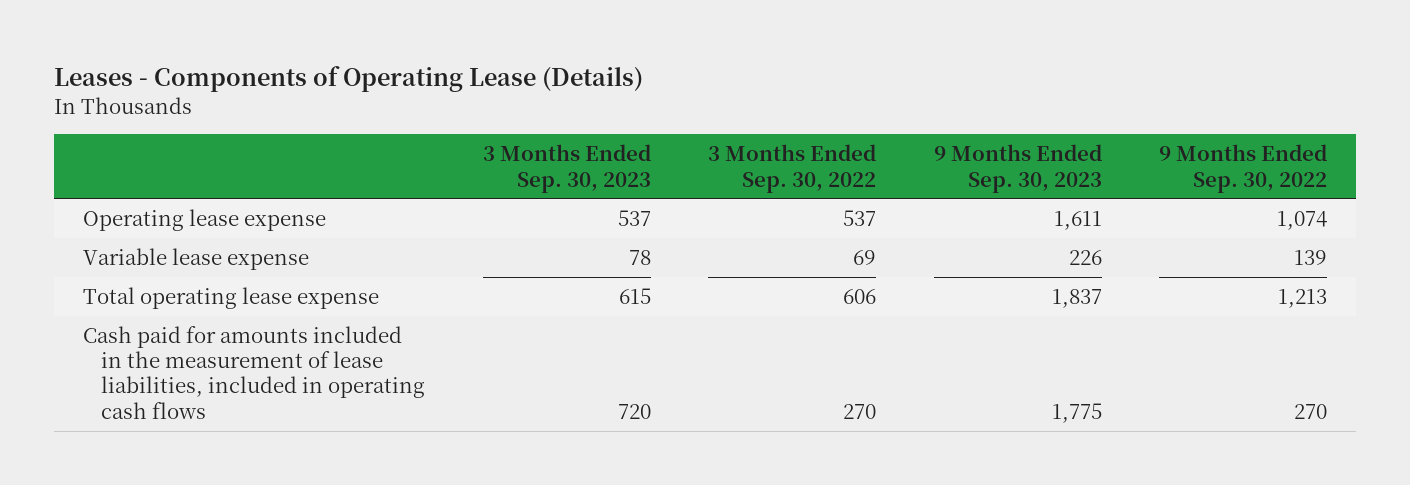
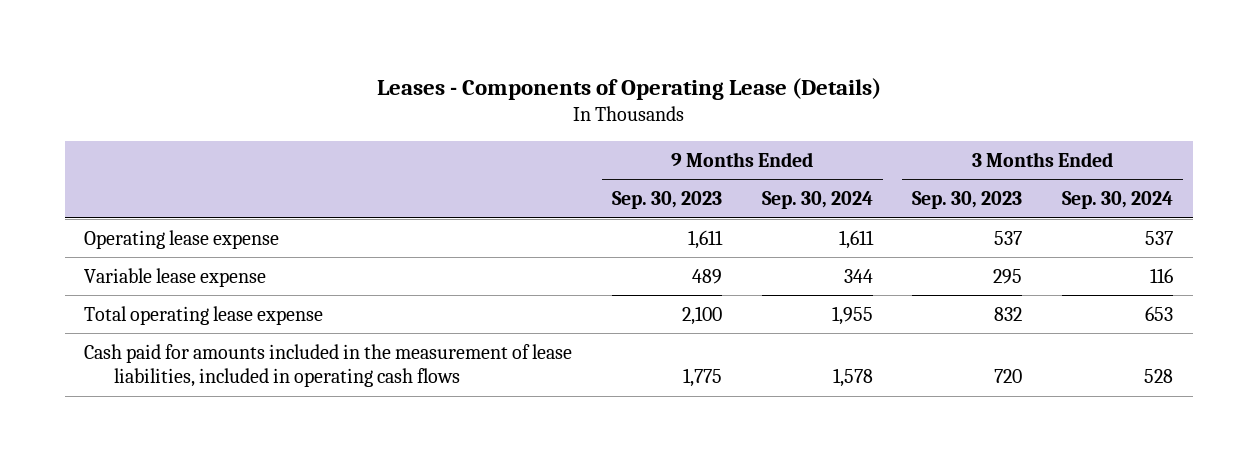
[708,144,877,193] 3 Months Ended Sep. 30, 2022 -> none
[1159,144,1328,193] 9 Months Ended Sep. 30, 2022 -> none
none -> [761,191,873,210] Sep. 30, 2024
none -> [1061,191,1173,210] Sep. 30, 2024
[628,249,651,265] 78 -> [993,268,1023,284] 295
[1068,249,1102,265] 226 -> [691,268,722,284] 489
[618,287,651,304] 615 -> [994,306,1023,321] 832
[1051,288,1102,308] 1,837 -> [681,305,722,325] 2,100

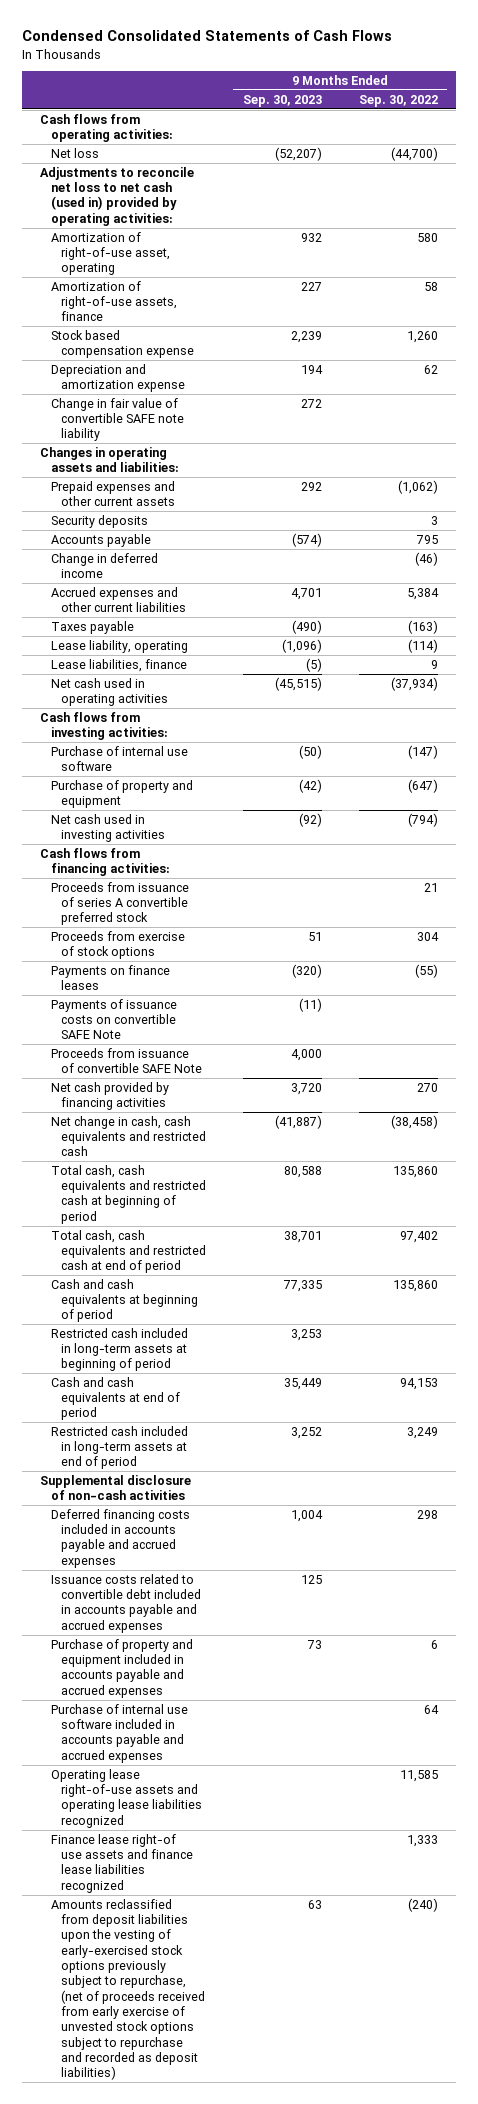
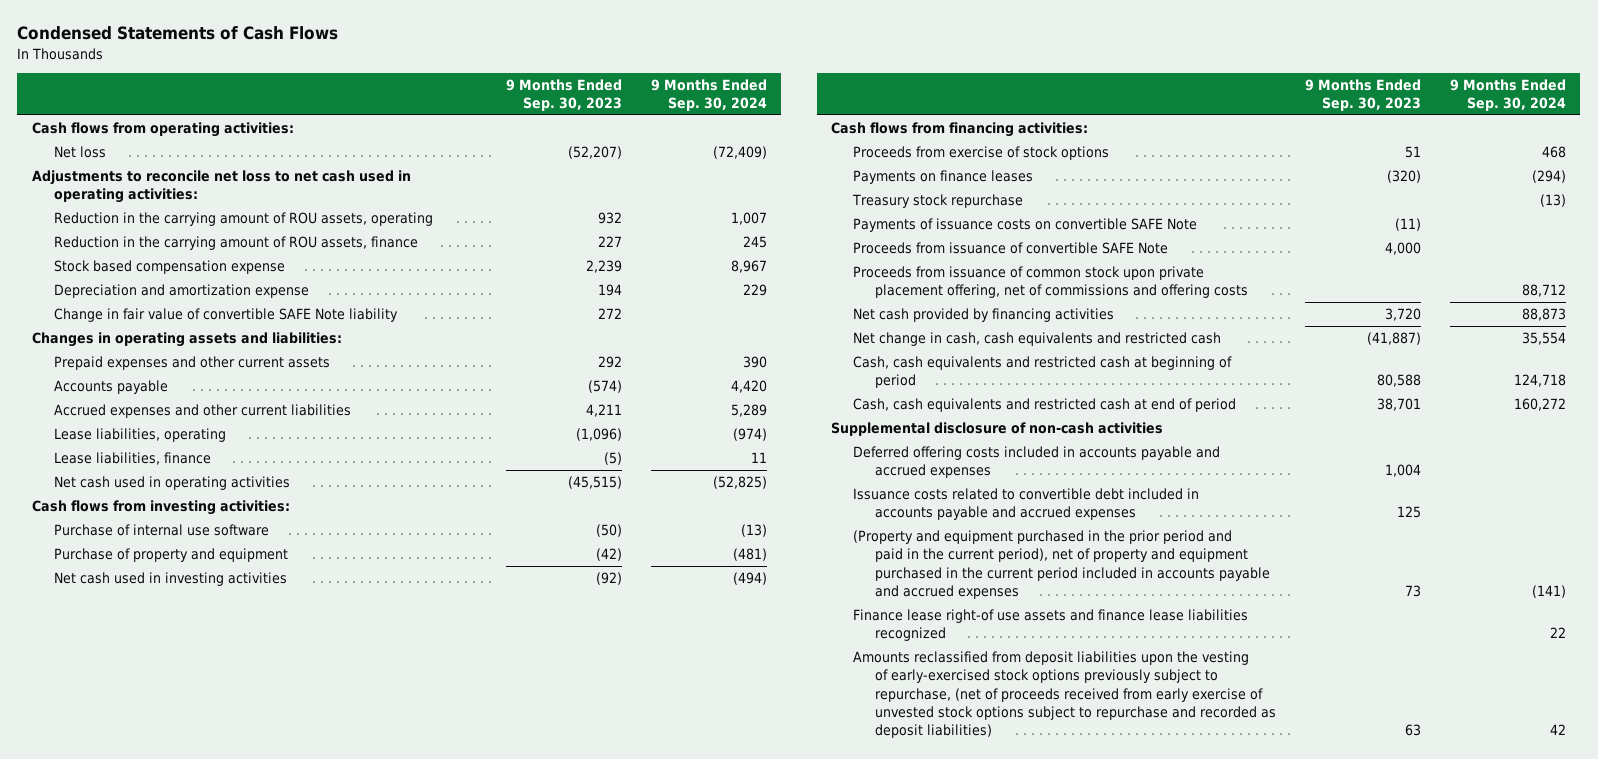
[21,30,392,42] Condensed Consolidated Statements of Cash Flows -> [17,26,339,41] Condensed Statements of Cash Flows
[358,94,438,107] Sep. 30, 2022 -> none
none -> [650,78,767,112] 9 Months Ended Sep. 30, 2024
[40,166,195,226] Adjustments to reconcile net loss to net cash (used in) provided by operating activities: -> [31,169,411,204] Adjustments to reconcile net loss to net cash used in operating activities:
[50,231,170,276] Amortization of right-of-use asset, operating -> [54,211,434,226] Reduction in the carrying amount of ROU assets, operating
[50,280,177,322] Amortization of right-of-use assets, finance -> [54,235,419,250] Reduction in the carrying amount of ROU assets, finance
[50,397,184,442] Change in fair value of convertible SAFE note liability -> [54,307,399,322] Change in fair value of convertible SAFE Note liability
[50,514,148,528] Security deposits -> none
[50,552,158,579] Change in deferred income -> none
[50,620,134,634] Taxes payable -> none
[290,587,322,600] 4,701 -> [586,403,623,417] 4,211
[50,639,188,653] Lease liability, operating -> [54,427,227,442] Lease liabilities, operating
[50,881,189,926] Proceeds from issuance of series A convertible preferred stock -> none
none -> [852,193,1024,208] Treasury stock repurchase
none -> [853,265,1249,299] Proceeds from issuance of common stock upon private placement offering, net of commissions and offering costs
[50,1278,198,1323] Cash and cash equivalents at beginning of period -> none
[50,1327,188,1372] Restricted cash included in long-term assets at beginning of period -> none
[50,1376,180,1421] Cash and cash equivalents at end of period -> none
[50,1425,188,1470] Restricted cash included in long-term assets at end of period -> none
[50,1164,206,1224] Total cash, cash equivalents and restricted cash at beginning of period -> [853,355,1233,389] Cash, cash equivalents and restricted cash at beginning of period
[50,1229,206,1274] Total cash, cash equivalents and restricted cash at end of period -> [853,397,1237,412] Cash, cash equivalents and restricted cash at end of period
[50,1508,190,1568] Deferred financing costs included in accounts payable and accrued expenses -> [853,445,1221,479] Deferred offering costs included in accounts payable and accrued expenses
[50,1703,188,1763] Purchase of internal use software included in accounts payable and accrued expenses -> none
[50,1768,202,1828] Operating lease right-of-use assets and operating lease liabilities recognized -> none
[50,1638,193,1698] Purchase of property and equipment included in accounts payable and accrued expenses -> [853,529,1271,600] (Property and equipment purchased in the prior period and paid in the current period), net of property and equipment purchased in the current period included in accounts payable and accrued expenses

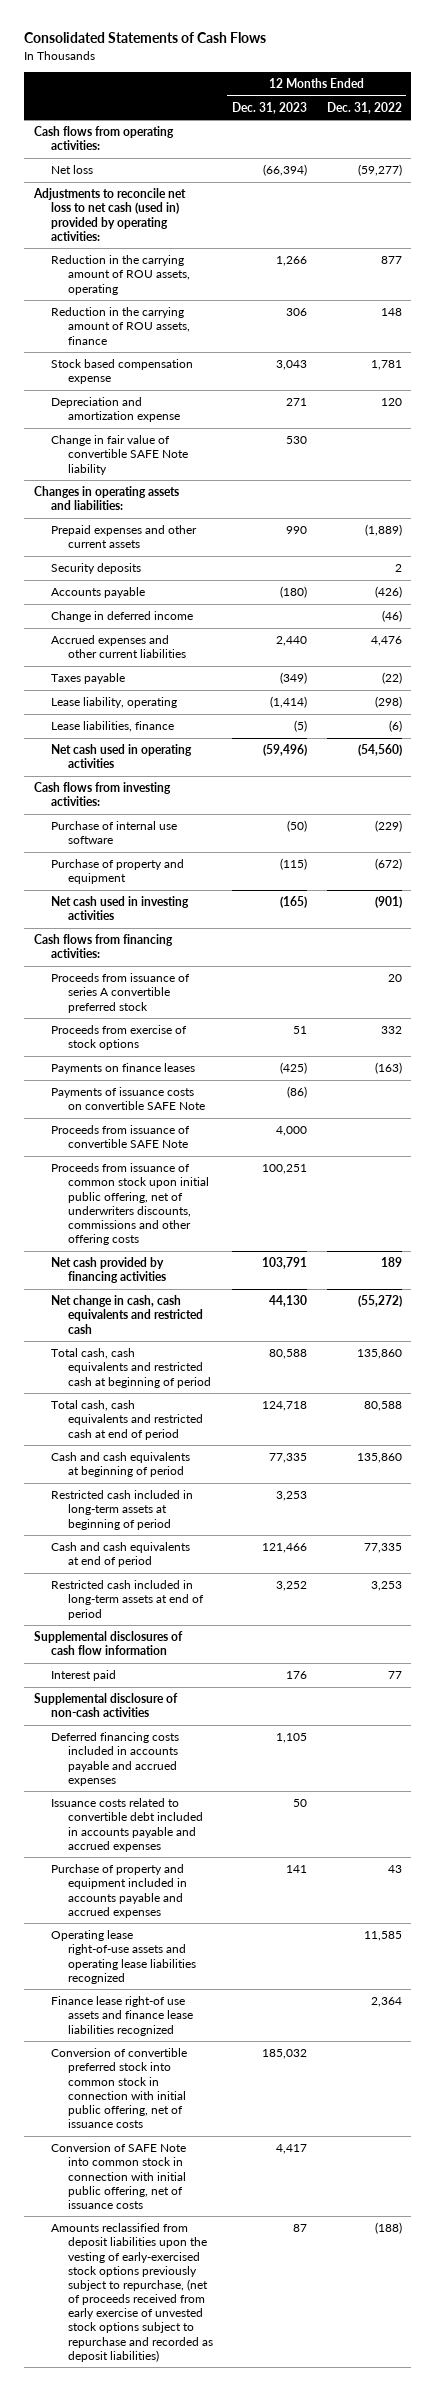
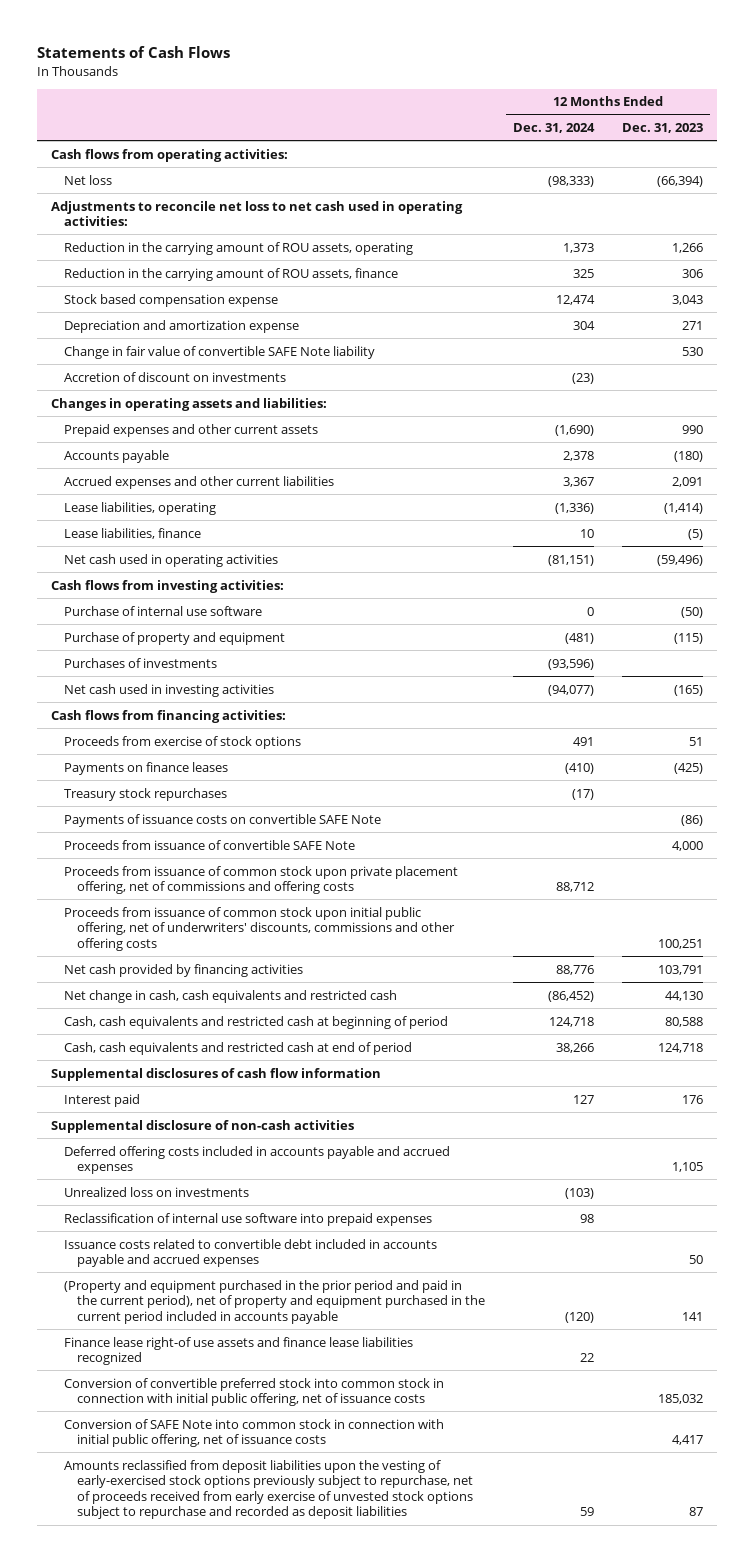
[24,32,267,44] Consolidated Statements of Cash Flows -> [37,45,231,58] Statements of Cash Flows
[326,101,402,114] Dec. 31, 2022 -> none
none -> [513,123,596,134] Dec. 31, 2024
[32,188,186,241] Adjustments to reconcile net loss to net cash (used in) provided by operating activities: -> [51,200,464,227] Adjustments to reconcile net loss to net cash used in operating activities:
none -> [64,371,287,382] Accretion of discount on investments
[50,563,141,575] Security deposits -> none
[50,611,193,623] Change in deferred income -> none
[50,673,125,685] Taxes payable -> none
[276,636,308,647] 2,440 -> [672,476,704,487] 2,091
[50,697,177,709] Lease liability, operating -> [64,501,217,515] Lease liabilities, operating
none -> [64,657,218,668] Purchases of investments
[50,973,190,1013] Proceeds from issuance of series A convertible preferred stock -> none
none -> [64,787,228,801] Treasury stock repurchases
none -> [64,865,459,895] Proceeds from issuance of common stock upon private placement offering, net of commissions and offering costs
[50,1163,209,1246] Proceeds from issuance of common stock upon initial public offering, net of underwriters discounts, commissions and other offering costs -> [64,906,456,951] Proceeds from issuance of common stock upon initial public offering, net of underwriters' discounts, commissions and other offering costs
[50,1452,190,1478] Cash and cash equivalents at beginning of period -> none
[50,1490,193,1530] Restricted cash included in long-term assets at beginning of period -> none
[50,1542,190,1568] Cash and cash equivalents at end of period -> none
[50,1580,204,1620] Restricted cash included in long-term assets at end of period -> none
[50,1348,211,1388] Total cash, cash equivalents and restricted cash at beginning of period -> [64,1015,449,1029] Cash, cash equivalents and restricted cash at beginning of period
[50,1400,203,1440] Total cash, cash equivalents and restricted cash at end of period -> [64,1041,413,1055] Cash, cash equivalents and restricted cash at end of period
[50,1732,179,1786] Deferred financing costs included in accounts payable and accrued expenses -> [64,1145,451,1175] Deferred offering costs included in accounts payable and accrued expenses
none -> [64,1186,250,1197] Unrealized loss on investments
none -> [64,1212,433,1226] Reclassification of internal use software into prepaid expenses
[50,1930,196,1984] Operating lease right-of-use assets and operating lease liabilities recognized -> none
[50,1864,187,1918] Purchase of property and equipment included in accounts payable and accrued expenses -> [64,1279,486,1324] (Property and equipment purchased in the prior period and paid in the current period), net of property and equipment purchased in the current period included in accounts payable
[50,2223,213,2362] Amounts reclassified from deposit liabilities upon the vesting of early-exercised stock options previously subject to repurchase, (net of proceeds received from early exercise of unvested stock options subject to repurchase and recorded as deposit liabilities) -> [64,1459,474,1520] Amounts reclassified from deposit liabilities upon the vesting of early-exercised stock options previously subject to repurchase, net of proceeds received from early exercise of unvested stock options subject to repurchase and recorded as deposit liabilities

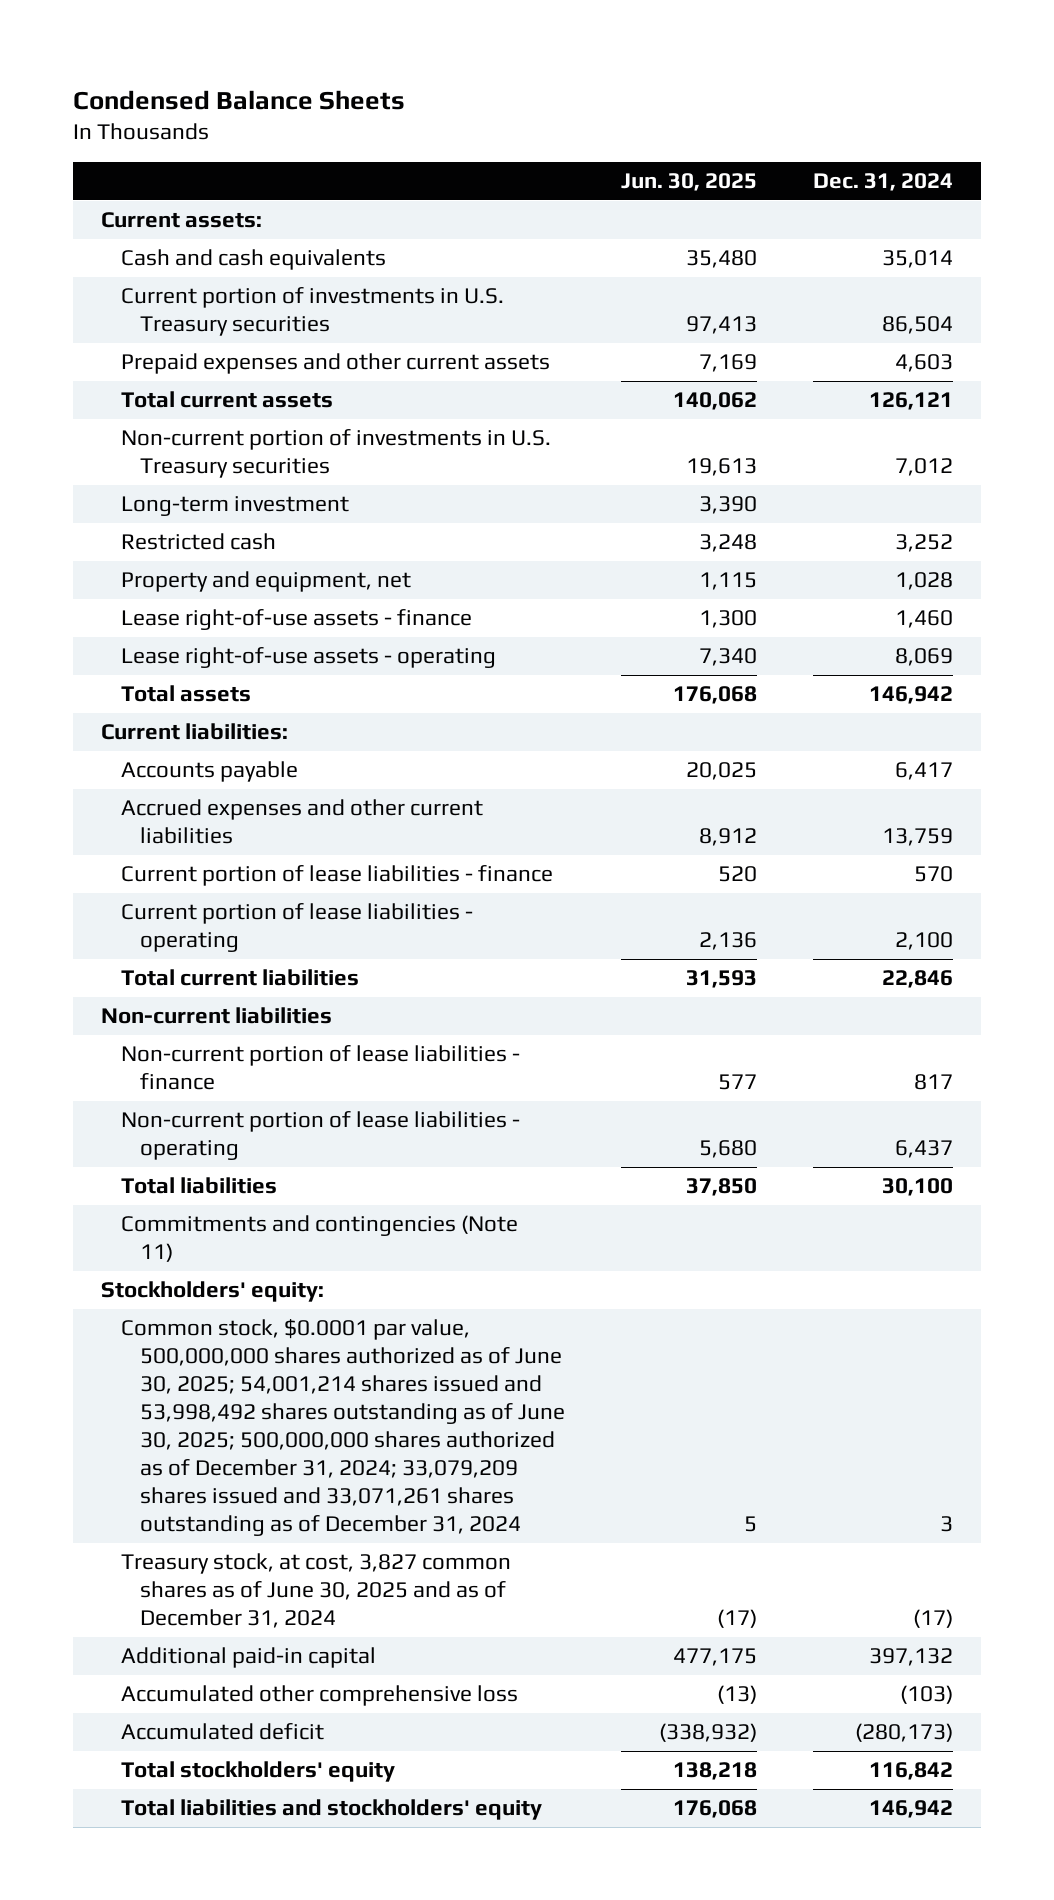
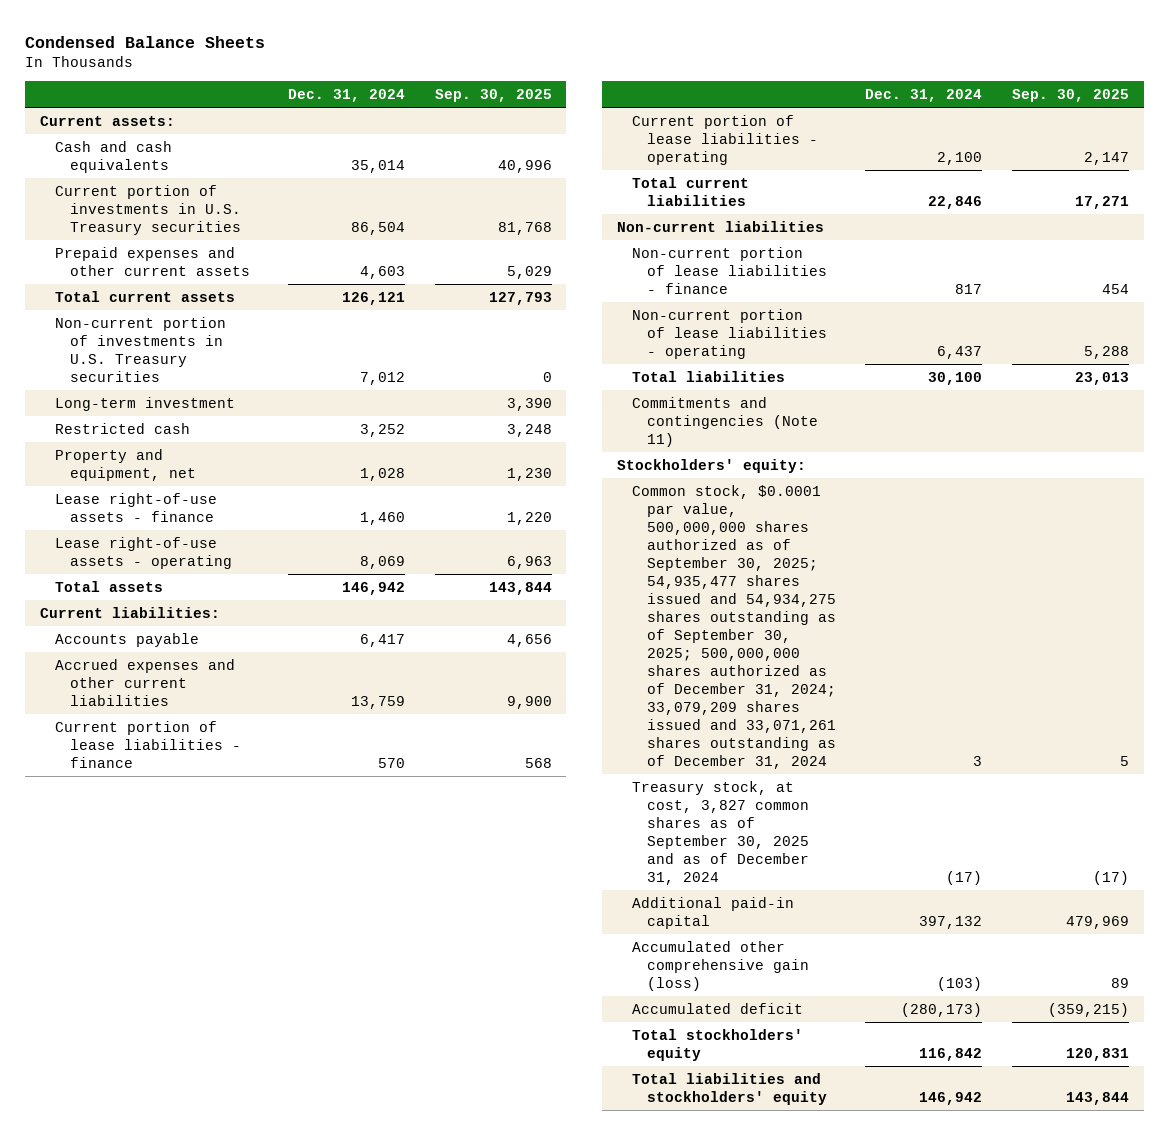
[620,173,757,192] Jun. 30, 2025 -> none
none -> [434,88,552,102] Sep. 30, 2025
[120,1319,565,1537] Common stock, $0.0001 par value, 500,000,000 shares authorized as of June 30, 2025; 54,001,214 shares issued and 53,998,492 shares outstanding as of June 30, 2025; 500,000,000 shares authorized as of December 31, 2024; 33,079,209 shares issued and 33,071,261 shares outstanding as of December 31, 2024 -> [632,484,836,770] Common stock, $0.0001 par value, 500,000,000 shares authorized as of September 30, 2025; 54,935,477 shares issued and 54,934,275 shares outstanding as of September 30, 2025; 500,000,000 shares authorized as of December 31, 2024; 33,079,209 shares issued and 33,071,261 shares outstanding as of December 31, 2024
[120,1553,511,1629] Treasury stock, at cost, 3,827 common shares as of June 30, 2025 and as of December 31, 2024 -> [632,780,809,885] Treasury stock, at cost, 3,827 common shares as of September 30, 2025 and as of December 31, 2024
[120,1685,518,1707] Accumulated other comprehensive loss -> [632,940,809,991] Accumulated other comprehensive gain (loss)

